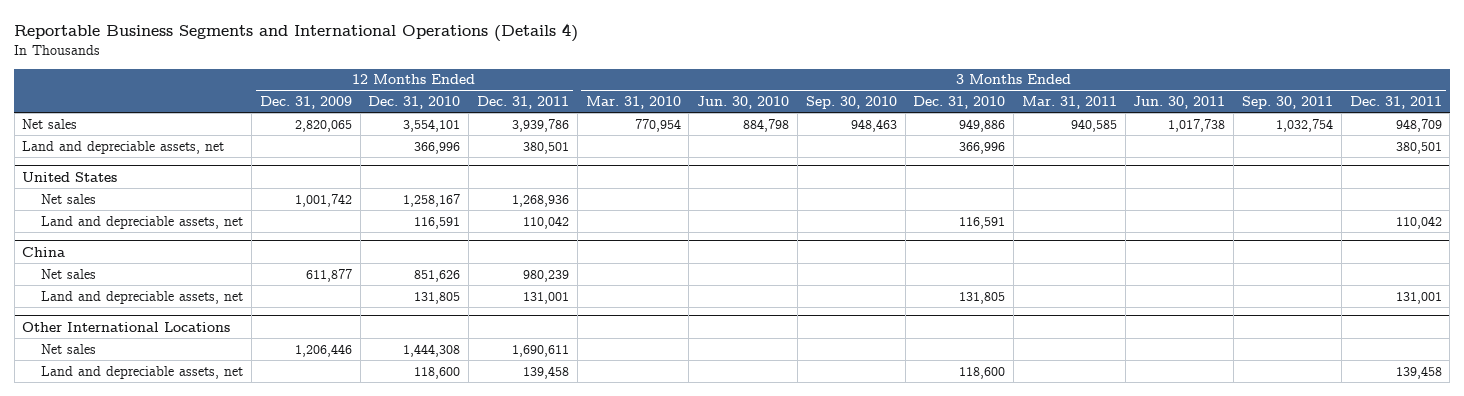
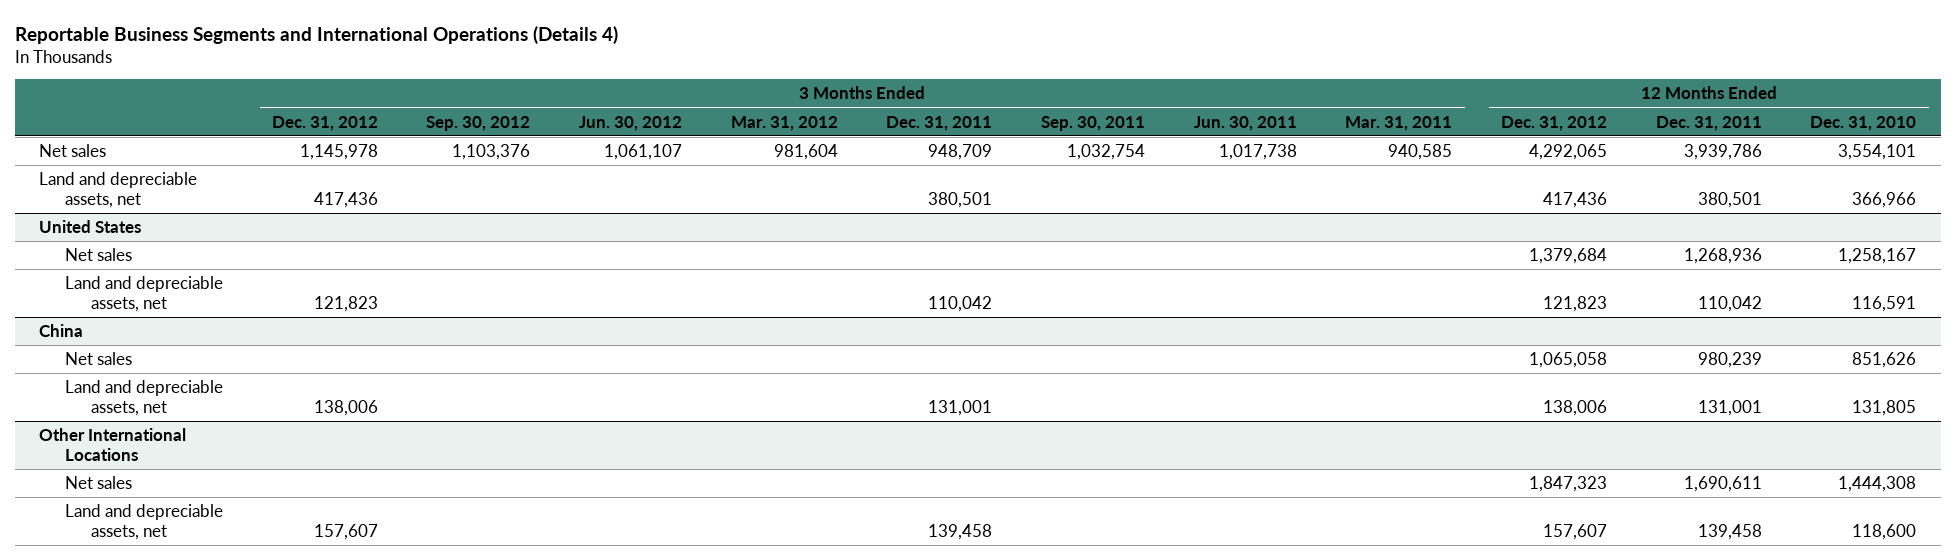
[259,96,352,110] Dec. 31, 2009 -> none
[585,96,681,110] Mar. 31, 2010 -> none
[697,96,790,110] Jun. 30, 2010 -> none
[805,96,897,110] Sep. 30, 2010 -> none
[913,96,1006,110] Dec. 31, 2010 -> none
none -> [271,115,378,131] Dec. 31, 2012
none -> [426,115,531,131] Sep. 30, 2012
none -> [579,115,683,131] Jun. 30, 2012
none -> [730,115,838,131] Mar. 31, 2012
none -> [1501,115,1608,131] Dec. 31, 2012
[414,141,461,154] 366,996 -> [1852,191,1917,208] 366,966

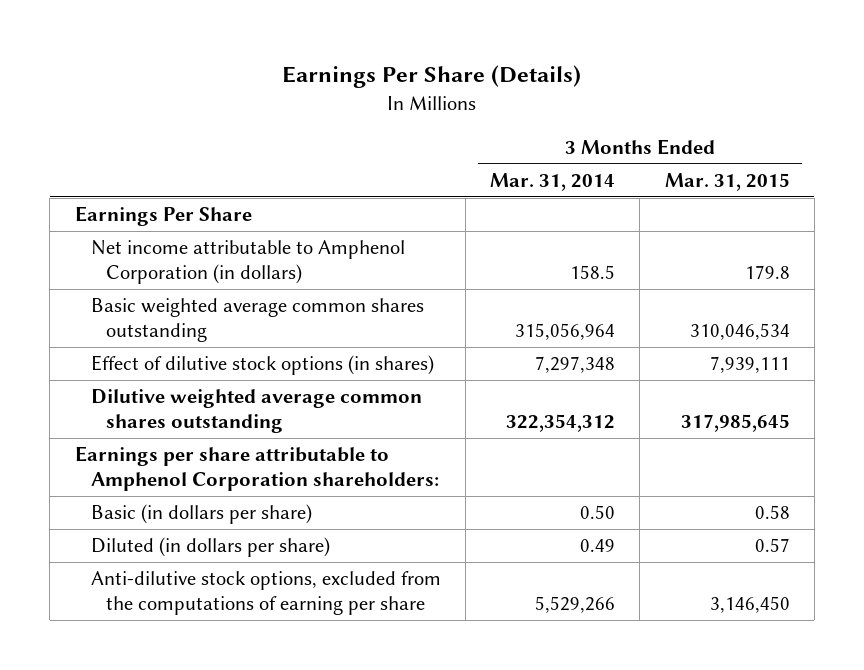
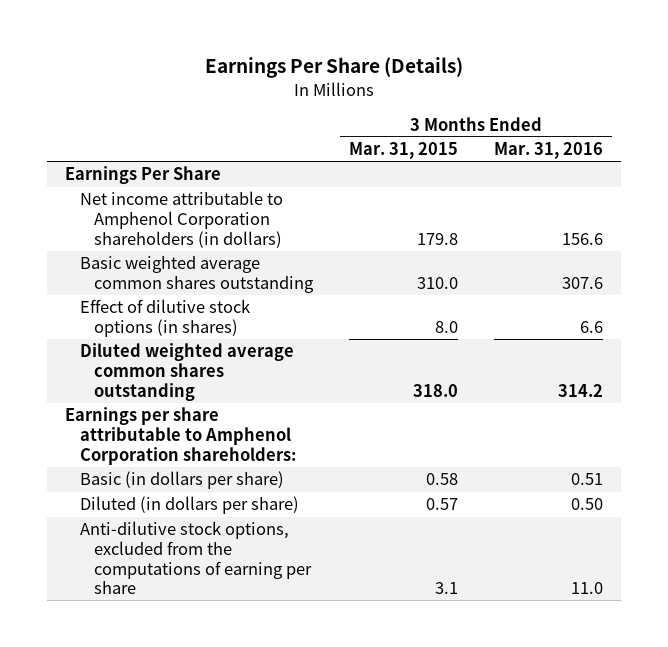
[490,173,616,192] Mar. 31, 2014 -> none
none -> [494,142,604,160] Mar. 31, 2016
[90,240,405,284] Net income attributable to Amphenol Corporation (in dollars) -> [79,191,283,248] Net income attributable to Amphenol Corporation shareholders (in dollars)
[689,322,790,340] 310,046,534 -> [417,277,459,290] 310.0
[709,356,790,374] 7,939,111 -> [435,321,459,334] 8.0
[90,389,422,433] Dilutive weighted average common shares outstanding -> [79,343,294,401] Diluted weighted average common shares outstanding
[680,413,790,432] 317,985,645 -> [413,383,459,397] 318.0
[709,595,790,613] 3,146,450 -> [435,582,459,595] 3.1

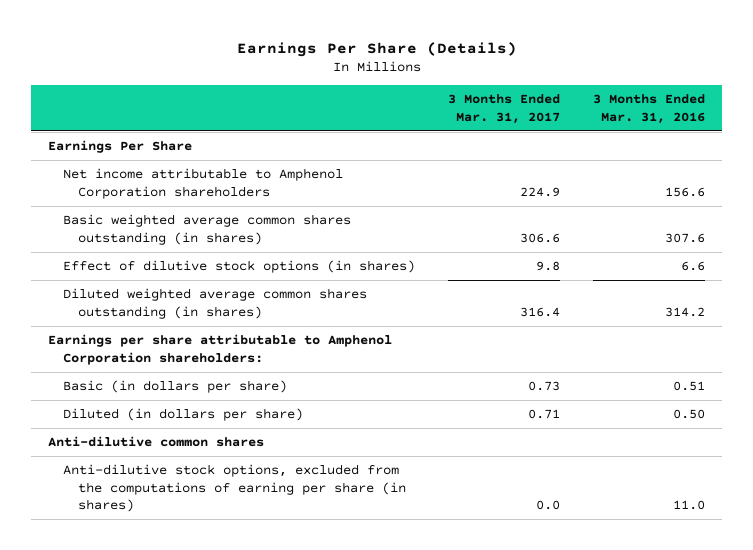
[349,142,459,160] Mar. 31, 2015 -> none
none -> [448,94,561,124] 3 Months Ended Mar. 31, 2017
[79,191,283,248] Net income attributable to Amphenol Corporation shareholders (in dollars) -> [62,168,343,199] Net income attributable to Amphenol Corporation shareholders
[79,256,315,294] Basic weighted average common shares outstanding -> [62,214,351,245] Basic weighted average common shares outstanding (in shares)
[79,343,294,401] Diluted weighted average common shares outstanding -> [62,288,367,319] Diluted weighted average common shares outstanding (in shares)
none -> [47,436,264,448] Anti-dilutive common shares
[79,521,313,595] Anti-dilutive stock options, excluded from the computations of earning per share -> [62,464,406,513] Anti-dilutive stock options, excluded from the computations of earning per share (in shares)

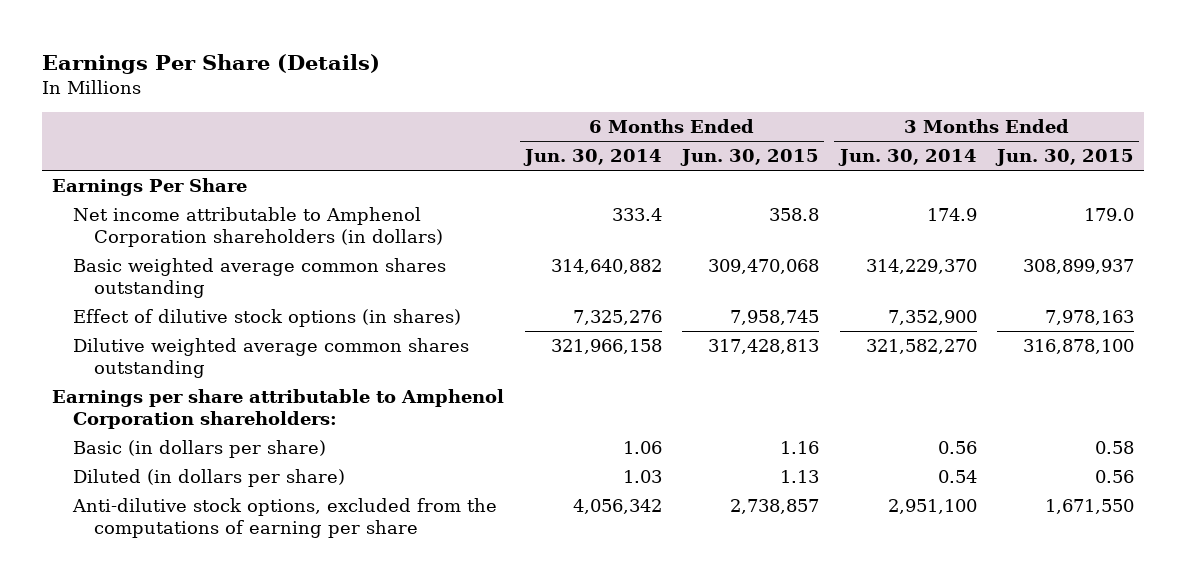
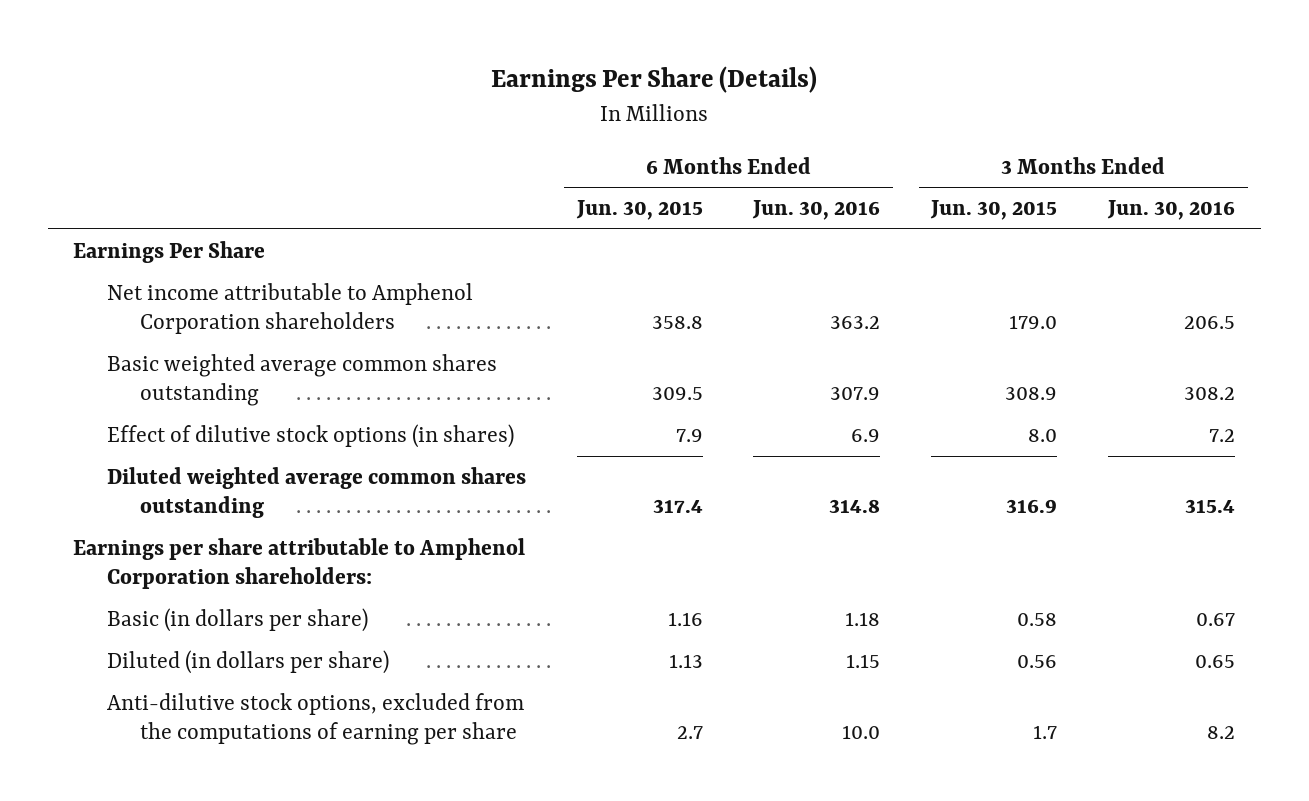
[522,149,662,167] Jun. 30, 2014 -> none
[837,149,977,167] Jun. 30, 2014 -> none
none -> [752,200,881,221] Jun. 30, 2016
none -> [1107,200,1236,221] Jun. 30, 2016
[73,207,444,247] Net income attributable to Amphenol Corporation shareholders (in dollars) -> [106,282,473,335] Net income attributable to Amphenol Corporation shareholders
[708,259,820,275] 309,470,068 -> [651,387,703,401] 309.5
[1022,259,1134,275] 308,899,937 -> [1005,387,1058,401] 308.9
[730,310,820,326] 7,958,745 -> [675,428,703,442] 7.9
[1044,310,1134,326] 7,978,163 -> [1028,428,1058,442] 8.0
[73,338,470,378] Dilutive weighted average common shares outstanding -> [106,466,526,519] Diluted weighted average common shares outstanding
[708,339,820,355] 317,428,813 -> [652,499,703,514] 317.4
[1022,339,1134,355] 316,878,100 -> [1006,499,1058,514] 316.9
[730,499,820,515] 2,738,857 -> [676,726,703,740] 2.7
[1044,499,1134,515] 1,671,550 -> [1033,725,1058,740] 1.7

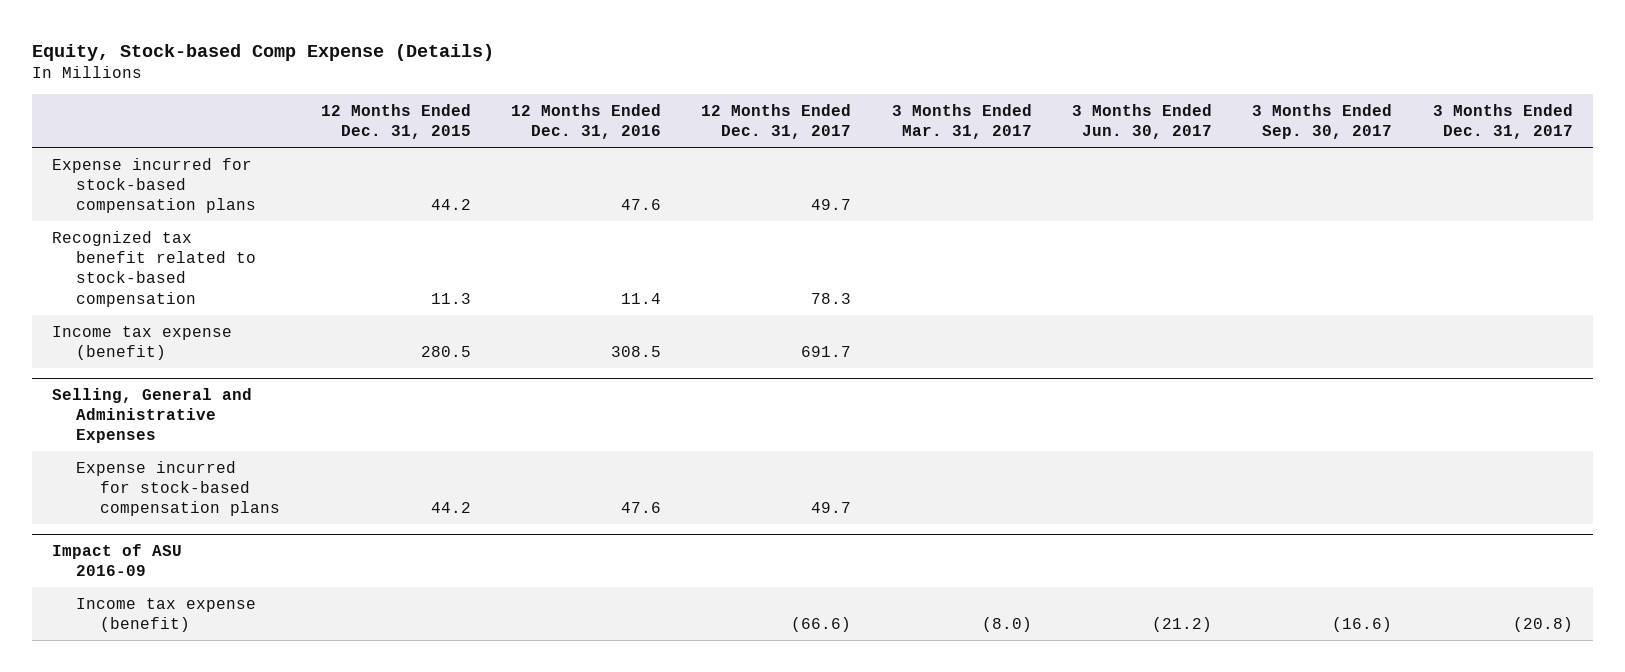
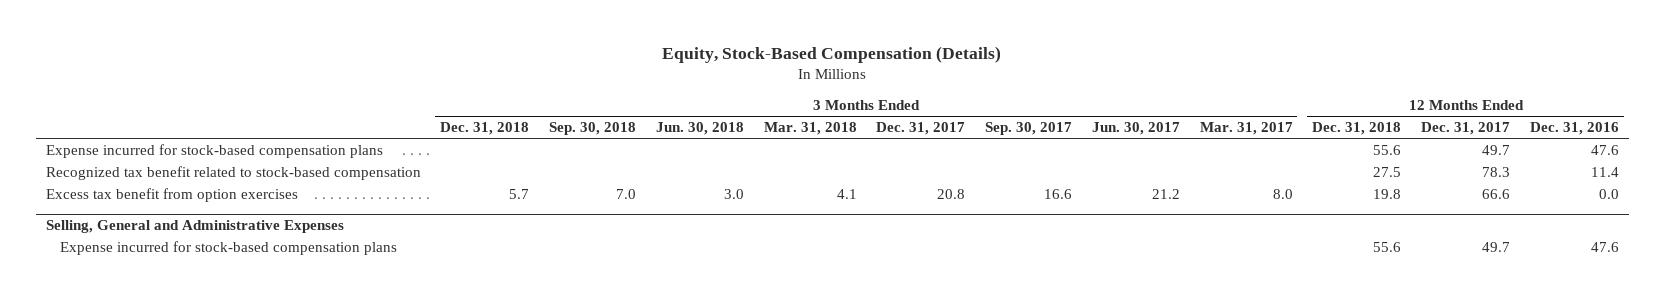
[32,43,495,61] Equity, Stock-based Comp Expense (Details) -> [662,46,1002,64] Equity, Stock-Based Compensation (Details)
[320,104,471,140] 12 Months Ended Dec. 31, 2015 -> none
none -> [440,122,530,136] Dec. 31, 2018
none -> [549,122,637,136] Sep. 30, 2018
none -> [655,122,744,136] Jun. 30, 2018
none -> [763,122,857,136] Mar. 31, 2018
none -> [1312,122,1402,136] Dec. 31, 2018
[52,325,233,360] Income tax expense (benefit) -> none
none -> [45,187,298,202] Excess tax benefit from option exercises
[52,543,183,577] Impact of ASU 2016-09 -> none
[76,597,257,632] Income tax expense (benefit) -> none

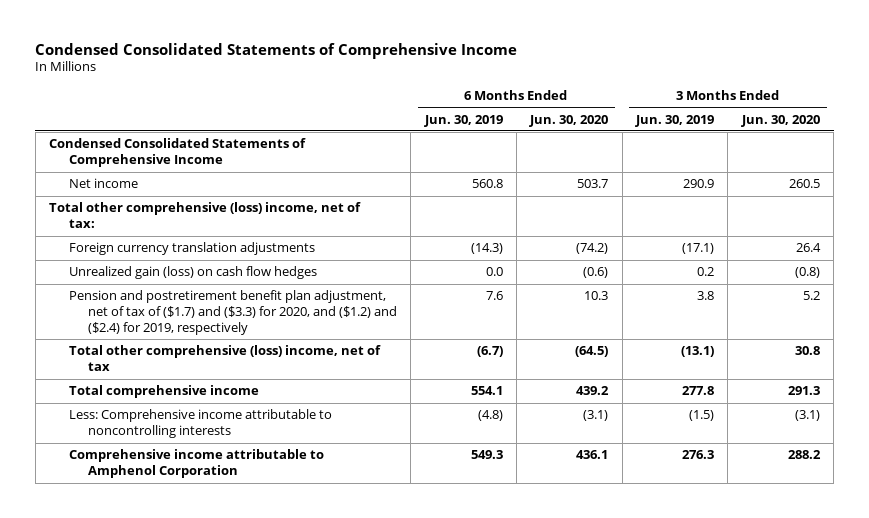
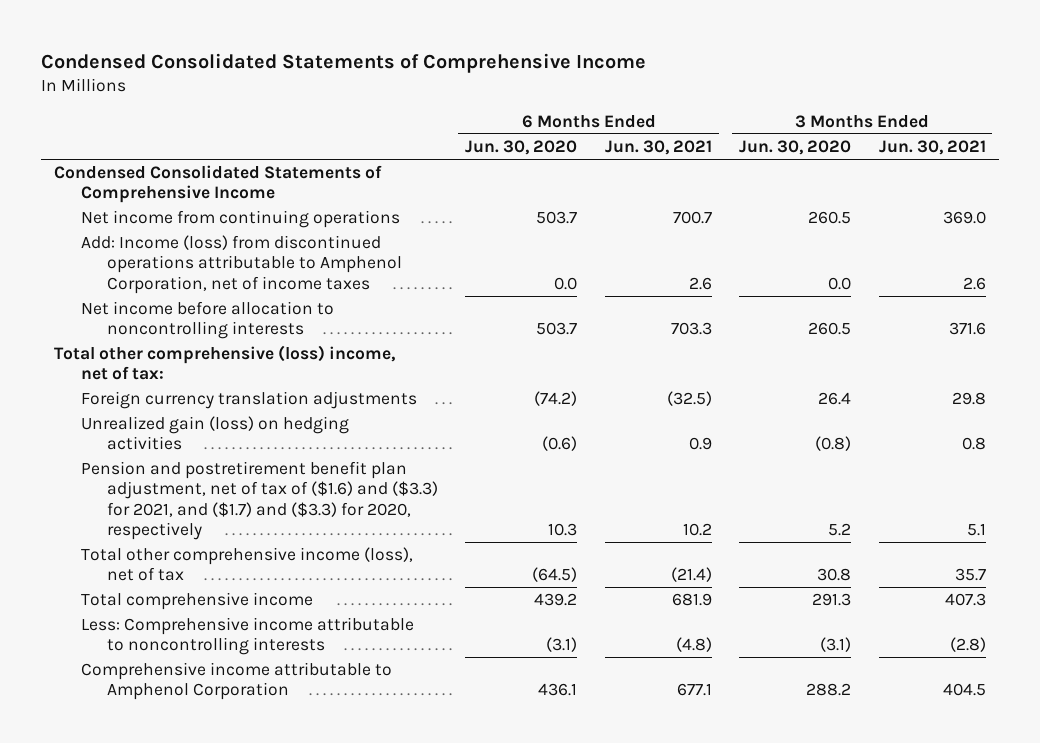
[423,114,503,127] Jun. 30, 2019 -> none
[635,114,715,127] Jun. 30, 2019 -> none
none -> [604,140,712,156] Jun. 30, 2021
none -> [878,140,986,156] Jun. 30, 2021
none -> [80,210,400,229] Net income from continuing operations
none -> [80,235,402,294] Add: Income (loss) from discontinued operations attributable to Amphenol Corporation, net of income taxes
[68,178,138,189] Net income -> [80,301,334,340] Net income before allocation to noncontrolling interests
[68,266,317,280] Unrealized gain (loss) on cash flow hedges -> [80,416,349,451] Unrealized gain (loss) on hedging activities
[68,290,397,336] Pension and postretirement benefit plan adjustment, net of tax of ($1.7) and ($3.3) for 2020, and ($1.2) and ($2.4) for 2019, respectively -> [80,461,438,540] Pension and postretirement benefit plan adjustment, net of tax of ($1.6) and ($3.3) for 2021, and ($1.7) and ($3.3) for 2020, respectively
[68,345,381,372] Total other comprehensive (loss) income, net of tax -> [80,547,413,582] Total other comprehensive income (loss), net of tax

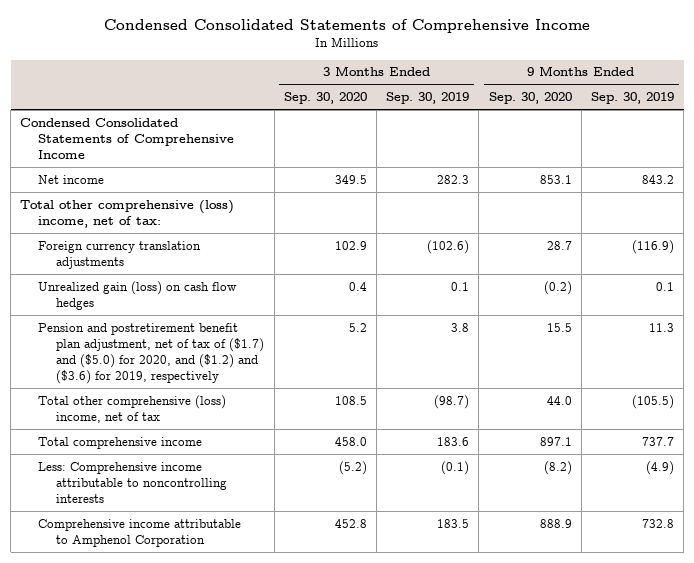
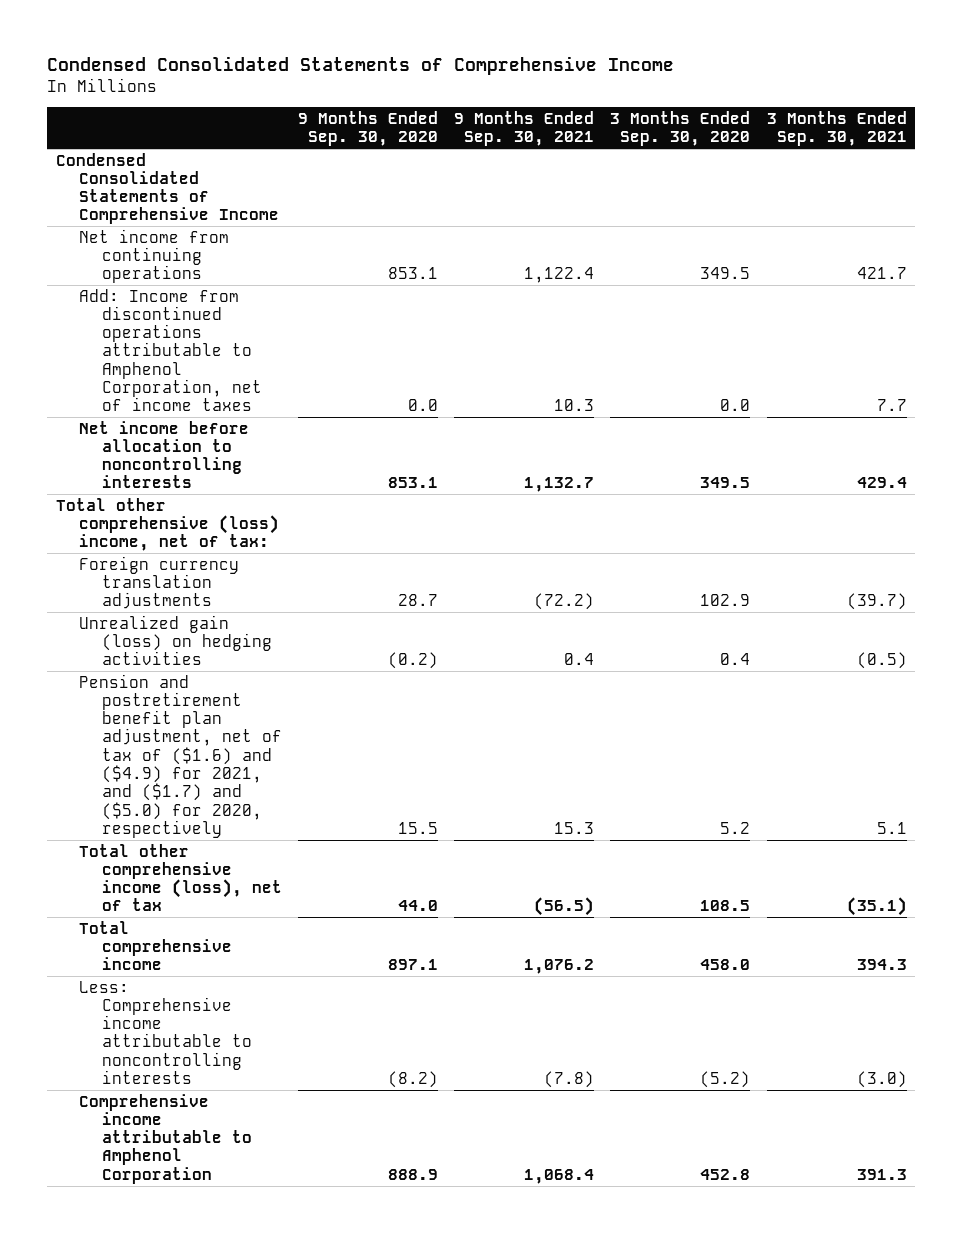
[386,92,470,105] Sep. 30, 2019 -> none
[591,92,675,105] Sep. 30, 2019 -> none
none -> [454,110,595,147] 9 Months Ended Sep. 30, 2021
none -> [766,110,907,147] 3 Months Ended Sep. 30, 2021
none -> [78,228,229,284] Net income from continuing operations
none -> [78,288,262,412] Add: Income from discontinued operations attributable to Amphenol Corporation, net of income taxes
[38,174,105,184] Net income -> [78,420,249,489] Net income before allocation to noncontrolling interests
[38,280,238,310] Unrealized gain (loss) on cash flow hedges -> [78,614,272,666] Unrealized gain (loss) on hedging activities
[38,322,265,385] Pension and postretirement benefit plan adjustment, net of tax of ($1.7) and ($5.0) for 2020, and ($1.2) and ($3.6) for 2019, respectively -> [78,673,282,838] Pension and postretirement benefit plan adjustment, net of tax of ($1.6) and ($4.9) for 2021, and ($1.7) and ($5.0) for 2020, respectively
[38,394,227,423] Total other comprehensive (loss) income, net of tax -> [78,843,282,912] Total other comprehensive income (loss), net of tax

